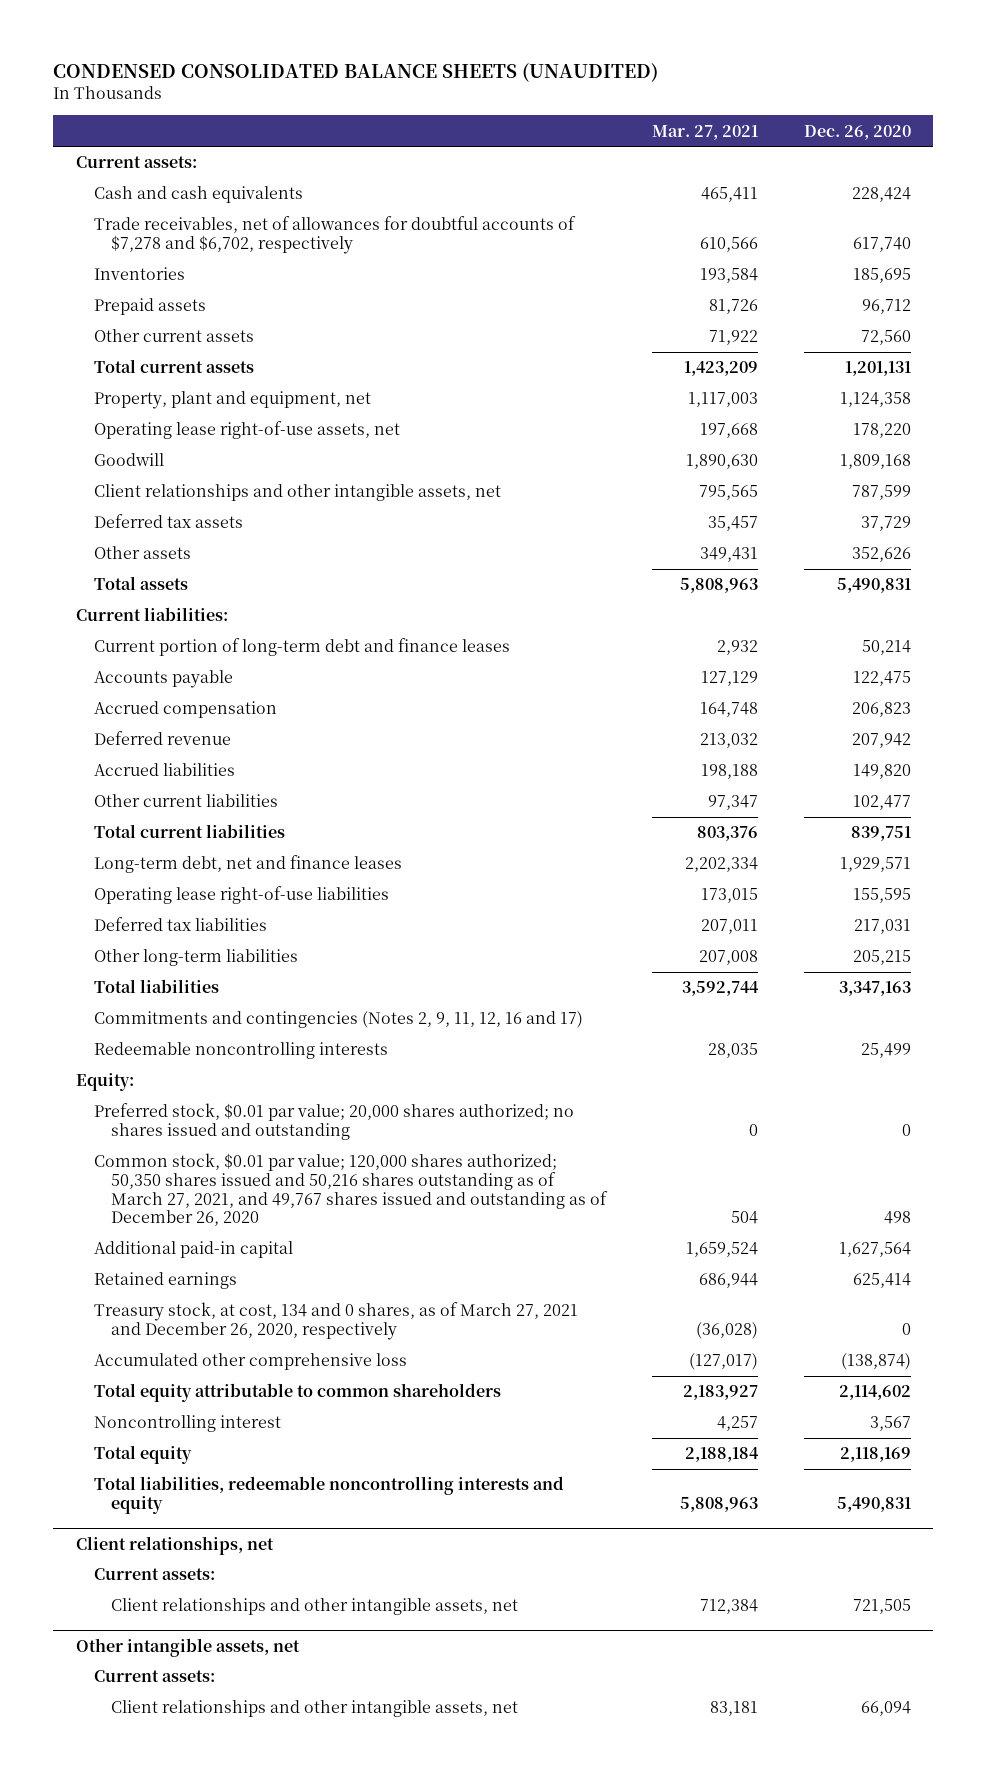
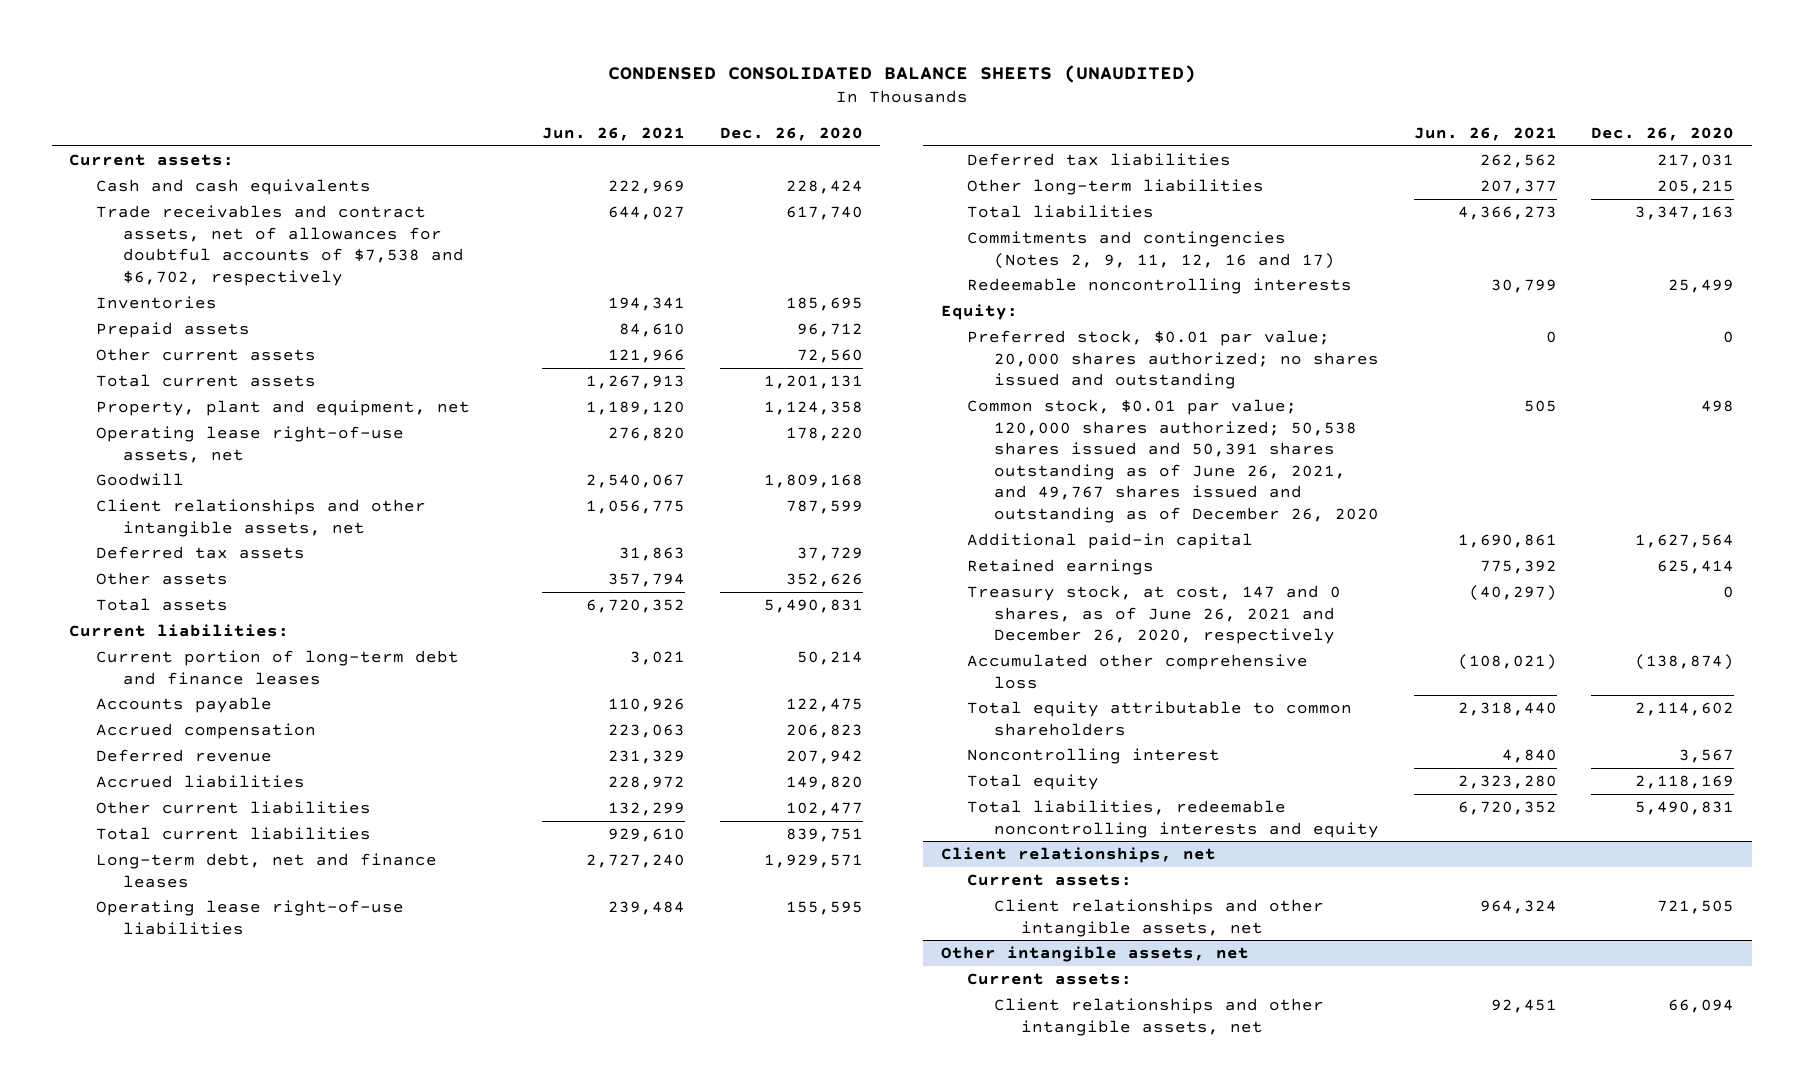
[651,124,758,140] Mar. 27, 2021 -> none
none -> [542,126,686,141] Jun. 26, 2021
[93,216,576,255] Trade receivables, net of allowances for doubtful accounts of $7,278 and $6,702, respectively -> [96,205,464,286] Trade receivables and contract assets, net of allowances for doubtful accounts of $7,538 and $6,702, respectively
[93,1153,609,1227] Common stock, $0.01 par value; 120,000 shares authorized; 50,350 shares issued and 50,216 shares outstanding as of March 27, 2021, and 49,767 shares issued and outstanding as of December 26, 2020 -> [967,399,1380,524] Common stock, $0.01 par value; 120,000 shares authorized; 50,538 shares issued and 50,391 shares outstanding as of June 26, 2021, and 49,767 shares issued and outstanding as of December 26, 2020
[93,1302,578,1341] Treasury stock, at cost, 134 and 0 shares, as of March 27, 2021 and December 26, 2020, respectively -> [967,585,1342,645] Treasury stock, at cost, 147 and 0 shares, as of June 26, 2021 and December 26, 2020, respectively

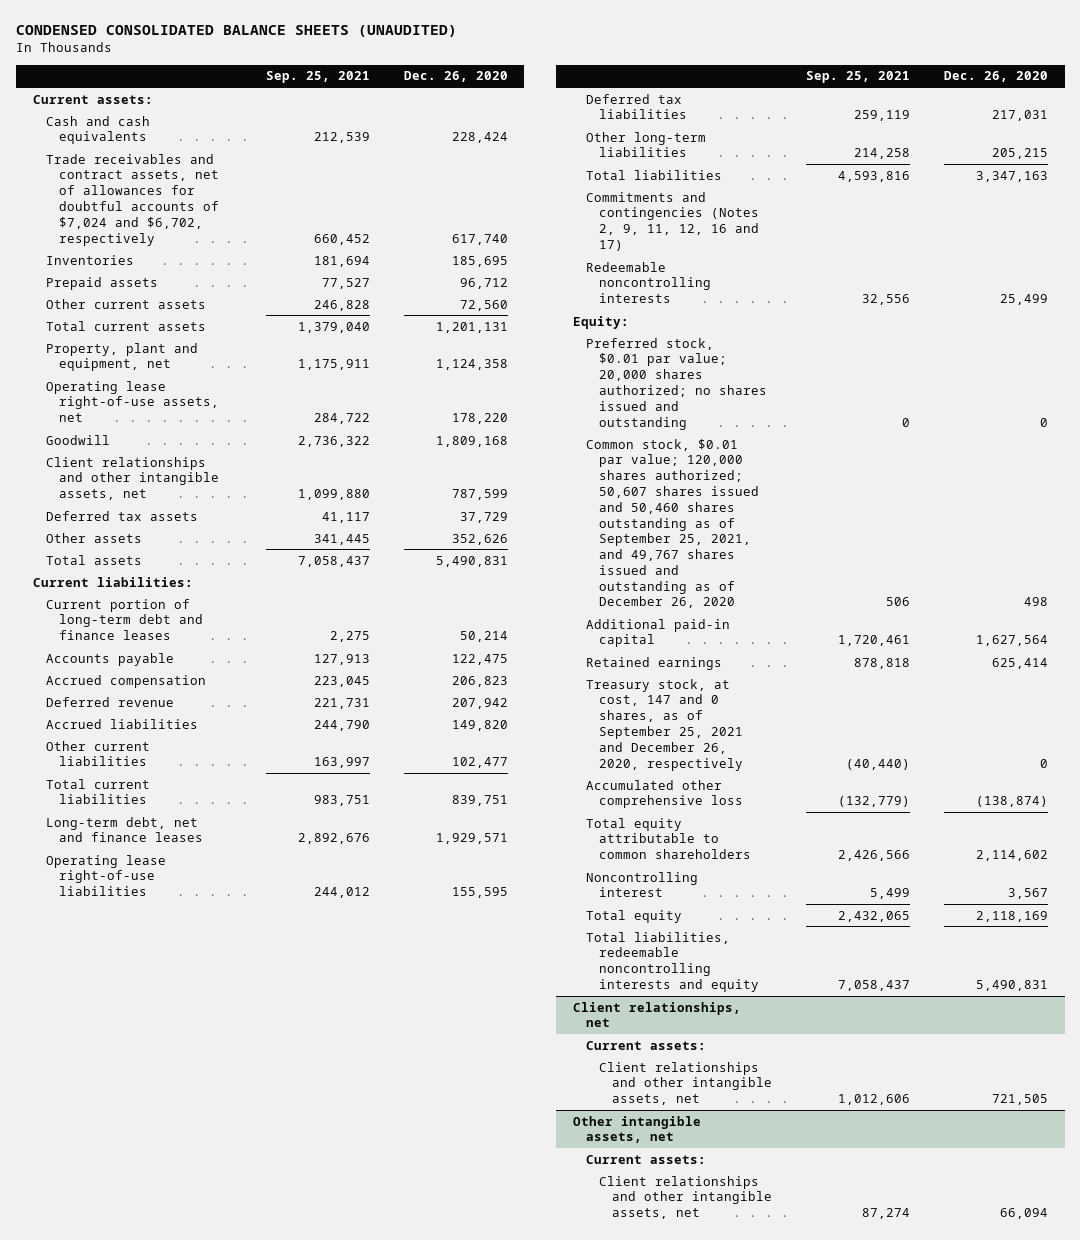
[542,126,686,141] Jun. 26, 2021 -> none
none -> [265,71,370,84] Sep. 25, 2021
[96,205,464,286] Trade receivables and contract assets, net of allowances for doubtful accounts of $7,538 and $6,702, respectively -> [45,153,219,246] Trade receivables and contract assets, net of allowances for doubtful accounts of $7,024 and $6,702, respectively
[967,399,1380,524] Common stock, $0.01 par value; 120,000 shares authorized; 50,538 shares issued and 50,391 shares outstanding as of June 26, 2021, and 49,767 shares issued and outstanding as of December 26, 2020 -> [585,438,759,609] Common stock, $0.01 par value; 120,000 shares authorized; 50,607 shares issued and 50,460 shares outstanding as of September 25, 2021, and 49,767 shares issued and outstanding as of December 26, 2020
[967,585,1342,645] Treasury stock, at cost, 147 and 0 shares, as of June 26, 2021 and December 26, 2020, respectively -> [585,678,743,771] Treasury stock, at cost, 147 and 0 shares, as of September 25, 2021 and December 26, 2020, respectively

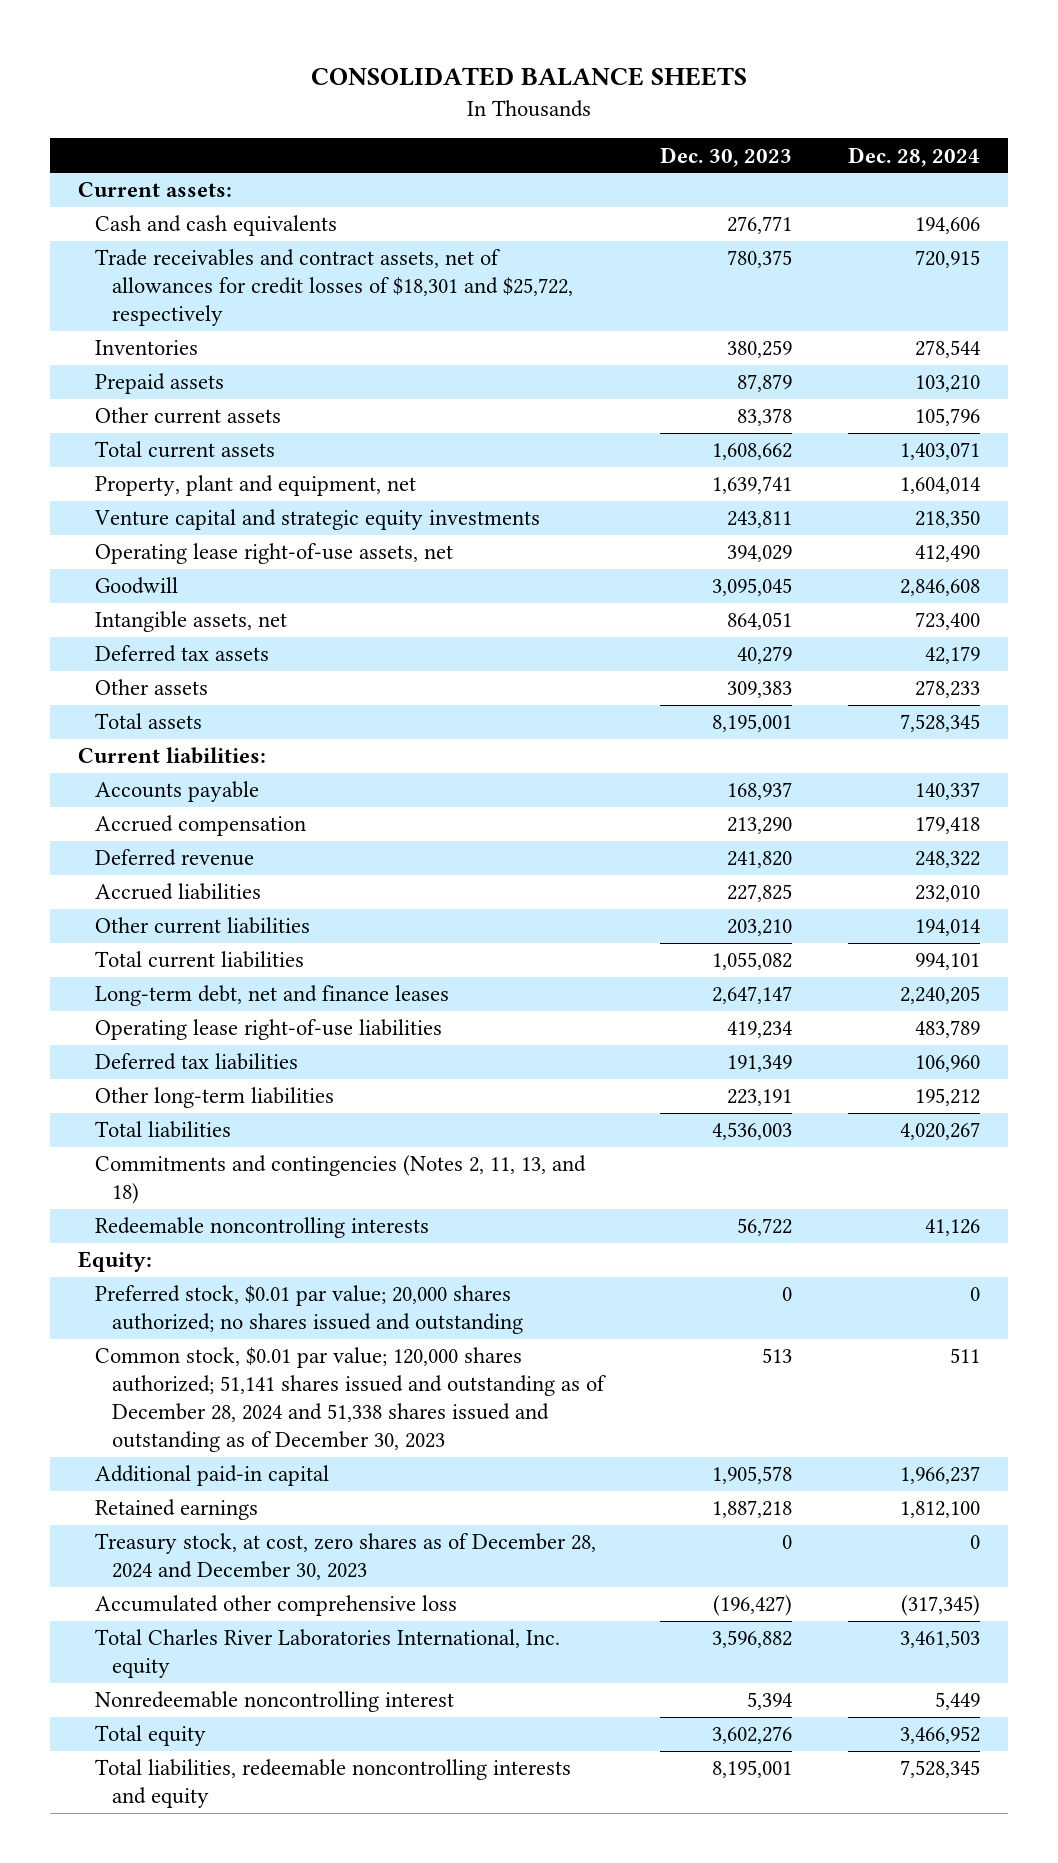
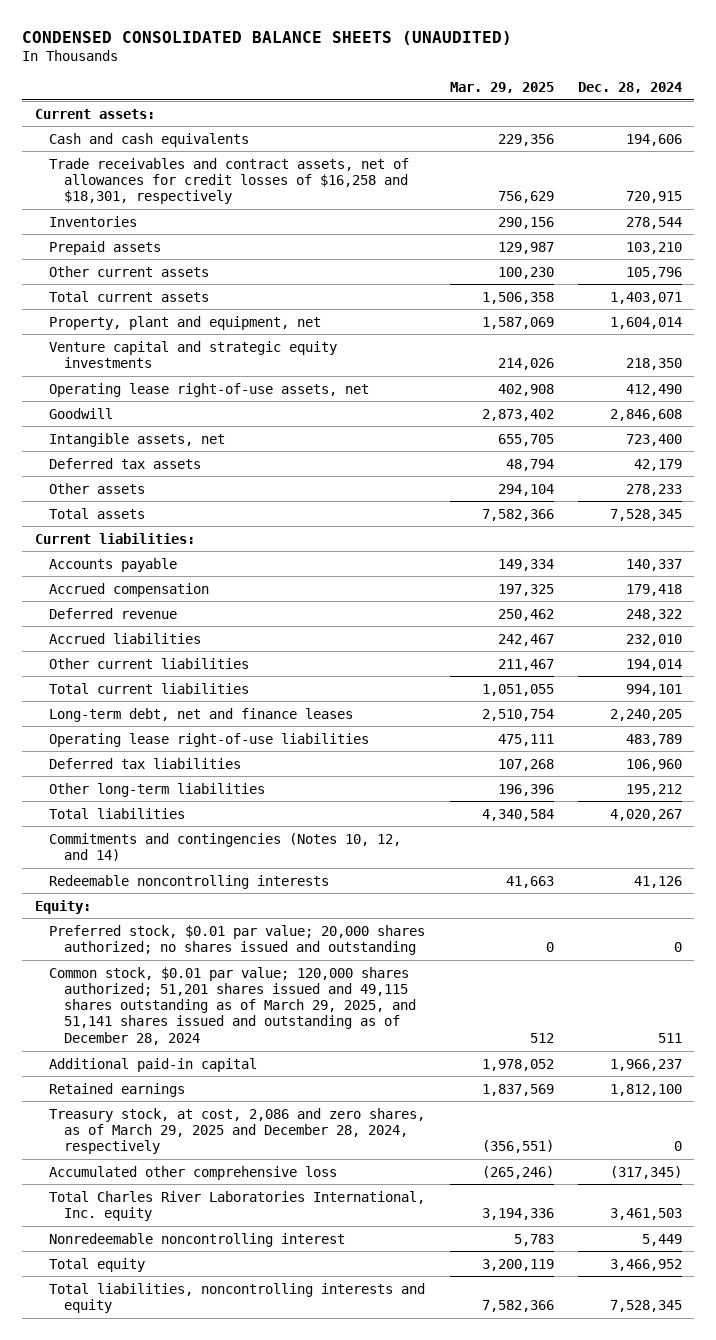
[311,67,748,87] CONSOLIDATED BALANCE SHEETS -> [22,31,513,46] CONDENSED CONSOLIDATED BALANCE SHEETS (UNAUDITED)
[660,146,793,167] Dec. 30, 2023 -> none
none -> [449,81,554,93] Mar. 29, 2025
[95,249,574,327] Trade receivables and contract assets, net of allowances for credit losses of $18,301 and $25,722, respectively -> [49,157,410,205] Trade receivables and contract assets, net of allowances for credit losses of $16,258 and $18,301, respectively
[95,1155,587,1205] Commitments and contingencies (Notes 2, 11, 13, and 18) -> [49,832,402,861] Commitments and contingencies (Notes 10, 12, and 14)
[95,1347,607,1453] Common stock, $0.01 par value; 120,000 shares authorized; 51,141 shares issued and outstanding as of December 28, 2024 and 51,338 shares issued and outstanding as of December 30, 2023 -> [49,966,416,1045] Common stock, $0.01 par value; 120,000 shares authorized; 51,201 shares issued and 49,115 shares outstanding as of March 29, 2025, and 51,141 shares issued and outstanding as of December 28, 2024
[95,1533,597,1581] Treasury stock, at cost, zero shares as of December 28, 2024 and December 30, 2023 -> [49,1107,426,1155] Treasury stock, at cost, 2,086 and zero shares, as of March 29, 2025 and December 28, 2024, respectively
[95,1759,572,1809] Total liabilities, redeemable noncontrolling interests and equity -> [49,1282,426,1313] Total liabilities, noncontrolling interests and equity

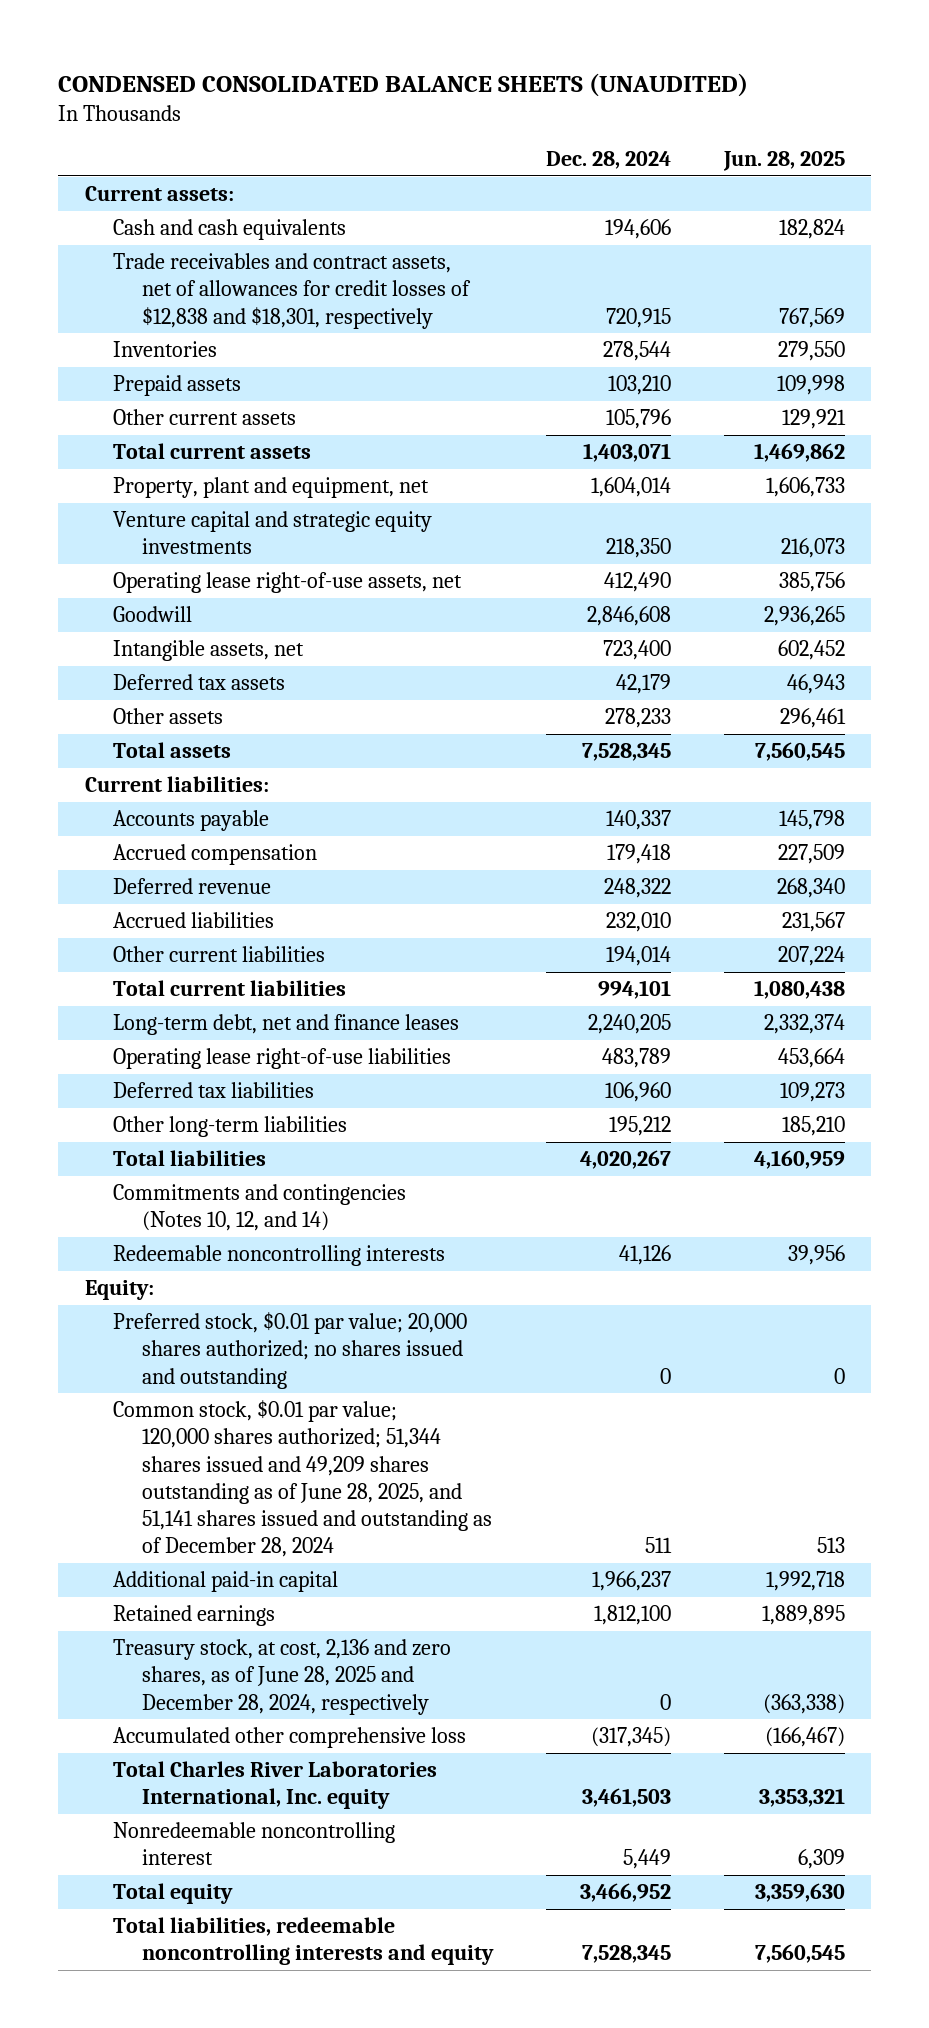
[449,81,554,93] Mar. 29, 2025 -> none
none -> [722,151,845,172] Jun. 28, 2025
[49,157,410,205] Trade receivables and contract assets, net of allowances for credit losses of $16,258 and $18,301, respectively -> [113,253,472,329] Trade receivables and contract assets, net of allowances for credit losses of $12,838 and $18,301, respectively
[49,966,416,1045] Common stock, $0.01 par value; 120,000 shares authorized; 51,201 shares issued and 49,115 shares outstanding as of March 29, 2025, and 51,141 shares issued and outstanding as of December 28, 2024 -> [113,1400,493,1558] Common stock, $0.01 par value; 120,000 shares authorized; 51,344 shares issued and 49,209 shares outstanding as of June 28, 2025, and 51,141 shares issued and outstanding as of December 28, 2024
[49,1107,426,1155] Treasury stock, at cost, 2,086 and zero shares, as of March 29, 2025 and December 28, 2024, respectively -> [113,1639,452,1715] Treasury stock, at cost, 2,136 and zero shares, as of June 28, 2025 and December 28, 2024, respectively
[49,1282,426,1313] Total liabilities, noncontrolling interests and equity -> [113,1917,495,1966] Total liabilities, redeemable noncontrolling interests and equity

